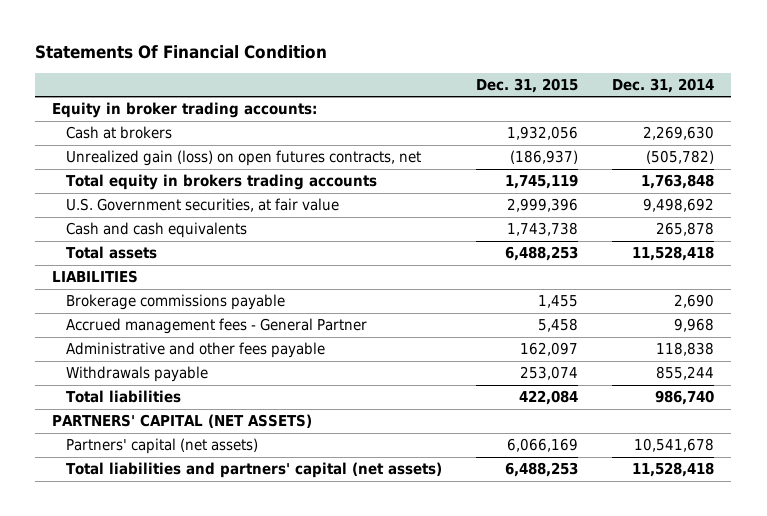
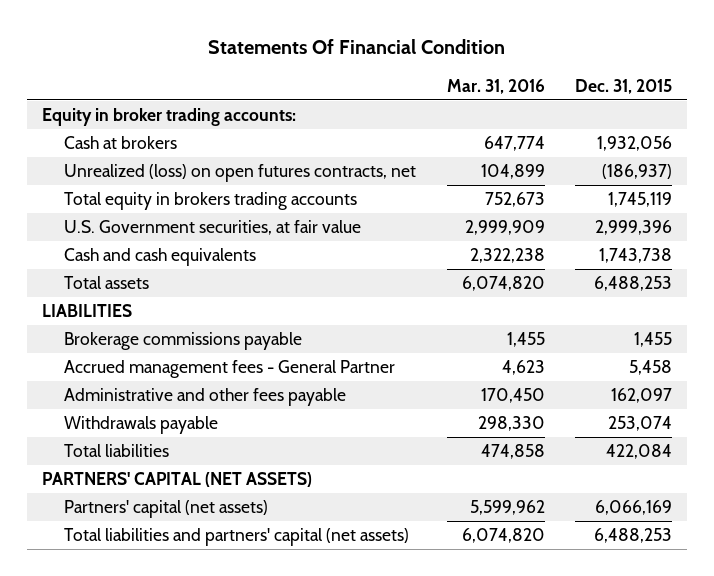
[612,77,715,93] Dec. 31, 2014 -> none
none -> [446,78,545,94] Mar. 31, 2016
[66,150,422,167] Unrealized gain (loss) on open futures contracts, net -> [64,164,417,183] Unrealized (loss) on open futures contracts, net

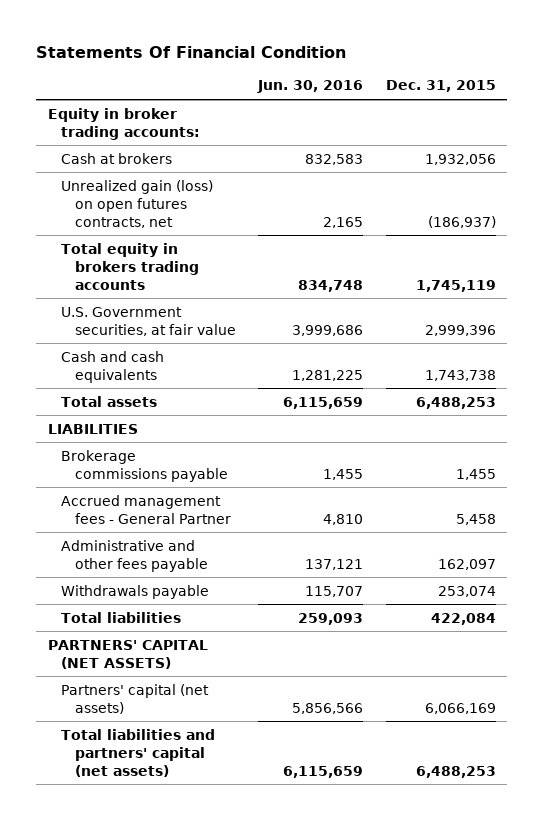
[446,78,545,94] Mar. 31, 2016 -> none
none -> [257,80,364,94] Jun. 30, 2016
[64,164,417,183] Unrealized (loss) on open futures contracts, net -> [61,179,214,228] Unrealized gain (loss) on open futures contracts, net

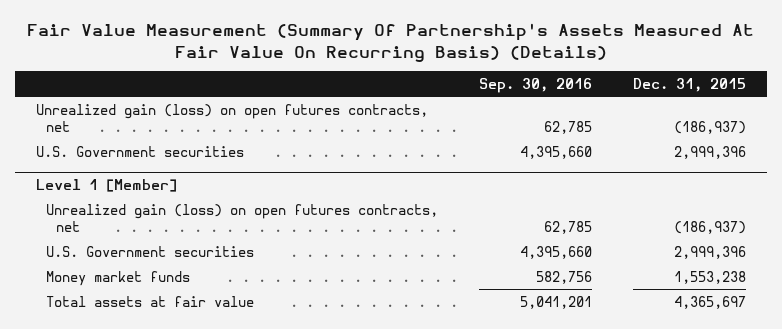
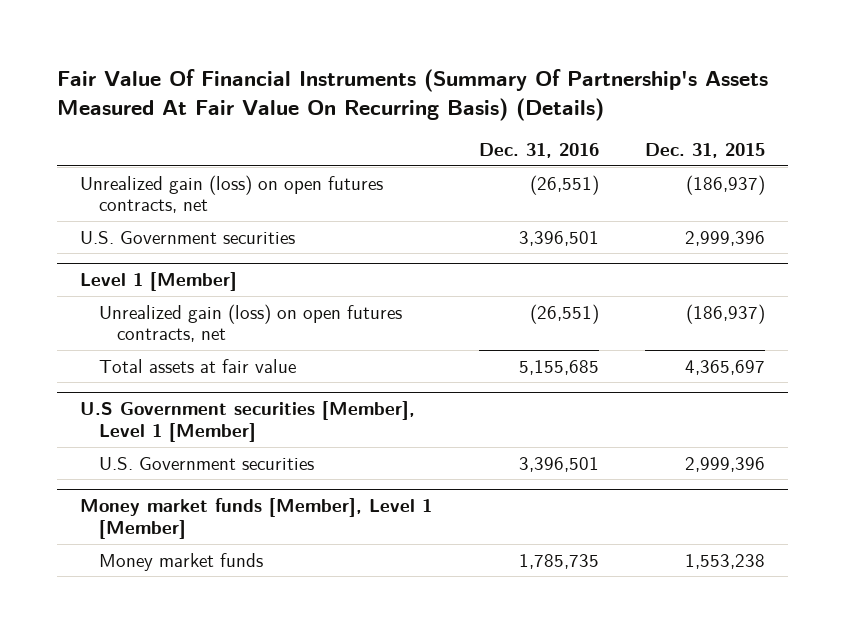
[26,23,754,62] Fair Value Measurement (Summary Of Partnership's Assets Measured At Fair Value On Recurring Basis) (Details) -> [57,68,769,121] Fair Value Of Financial Instruments (Summary Of Partnership's Assets Measured At Fair Value On Recurring Basis) (Details)
[478,78,592,94] Sep. 30, 2016 -> none
none -> [478,142,599,158] Dec. 31, 2016
[45,295,254,307] Total assets at fair value -> [98,358,296,373] Total assets at fair value
none -> [80,401,416,442] U.S Government securities [Member], Level 1 [Member]
none -> [80,498,433,539] Money market funds [Member], Level 1 [Member]

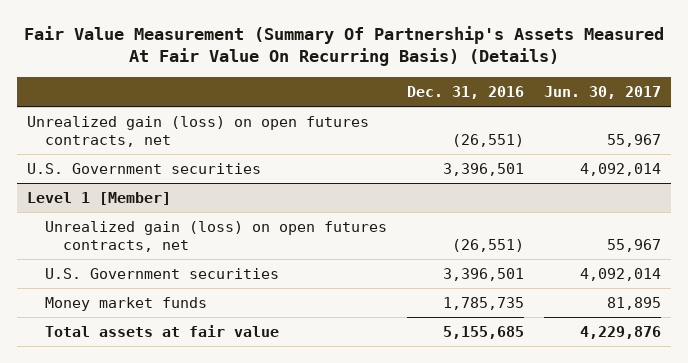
[57,68,769,121] Fair Value Of Financial Instruments (Summary Of Partnership's Assets Measured At Fair Value On Recurring Basis) (Details) -> [23,25,664,67] Fair Value Measurement (Summary Of Partnership's Assets Measured At Fair Value On Recurring Basis) (Details)
[644,142,765,158] Dec. 31, 2015 -> none
none -> [543,85,661,99] Jun. 30, 2017
[80,401,416,442] U.S Government securities [Member], Level 1 [Member] -> none
[80,498,433,539] Money market funds [Member], Level 1 [Member] -> none
[98,358,296,373] Total assets at fair value -> [44,324,279,337] Total assets at fair value

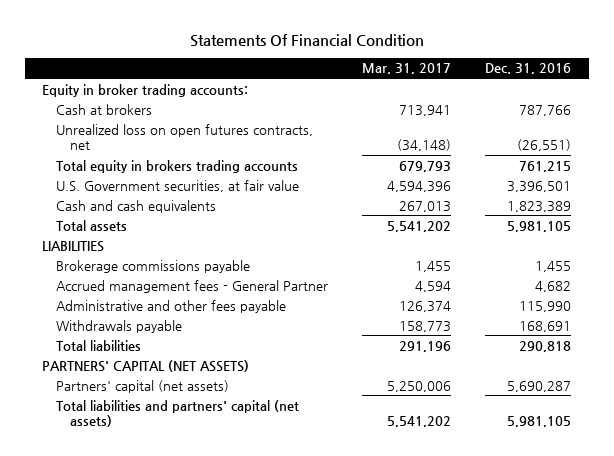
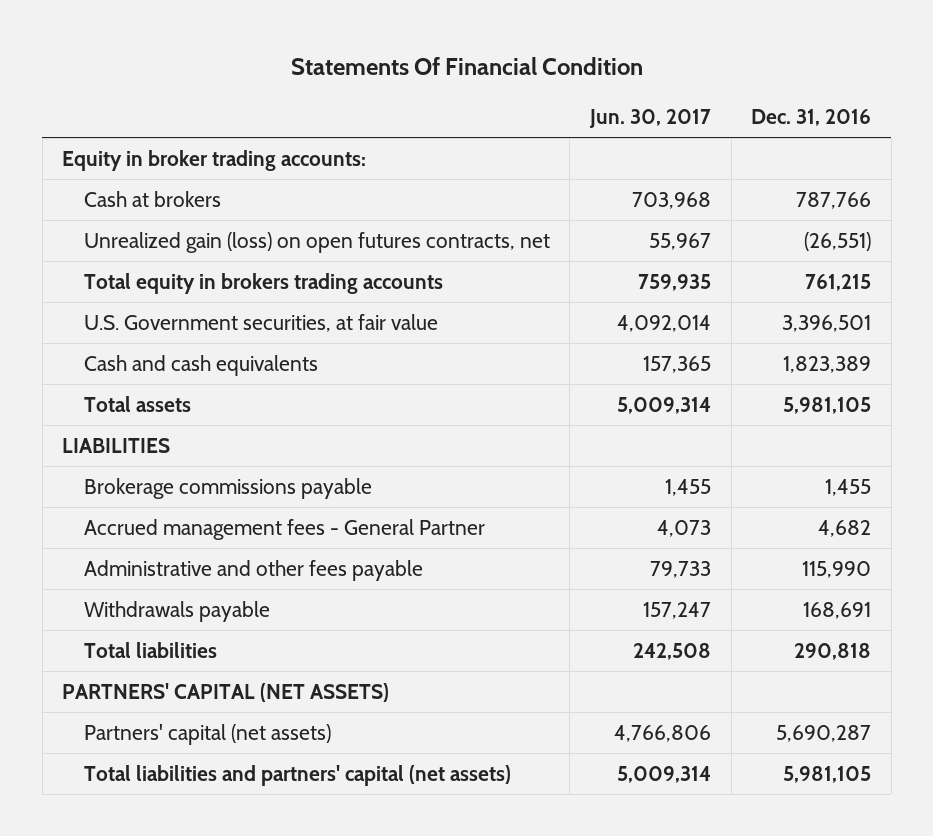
[362,63,452,75] Mar. 31, 2017 -> none
none -> [589,108,712,128] Jun. 30, 2017
[55,123,313,150] Unrealized loss on open futures contracts, net -> [83,232,550,254] Unrealized gain (loss) on open futures contracts, net

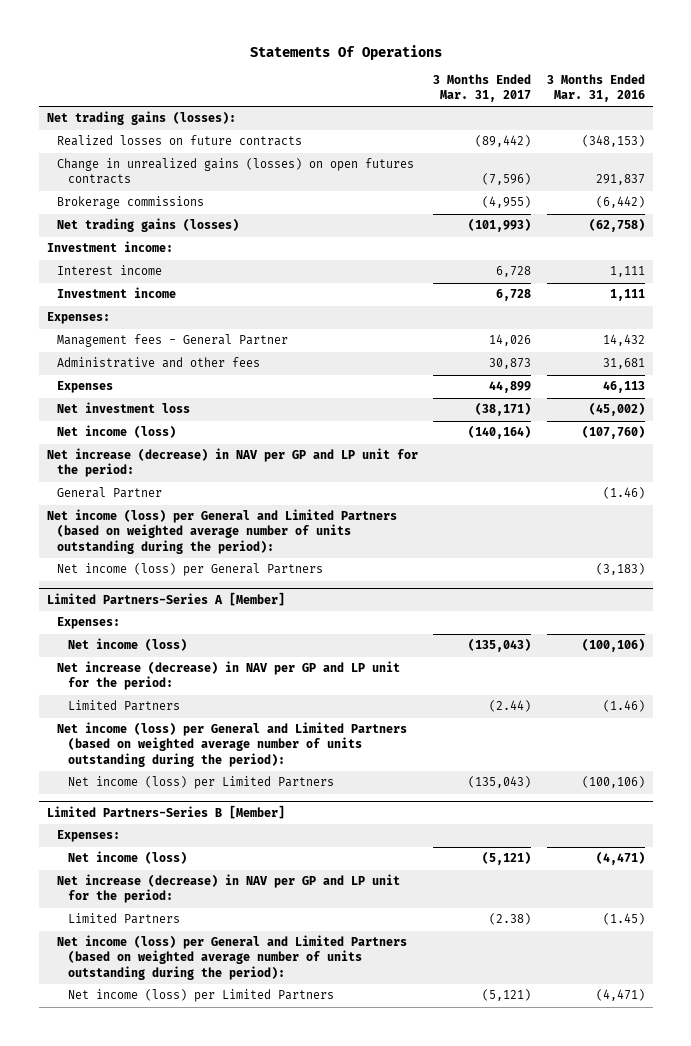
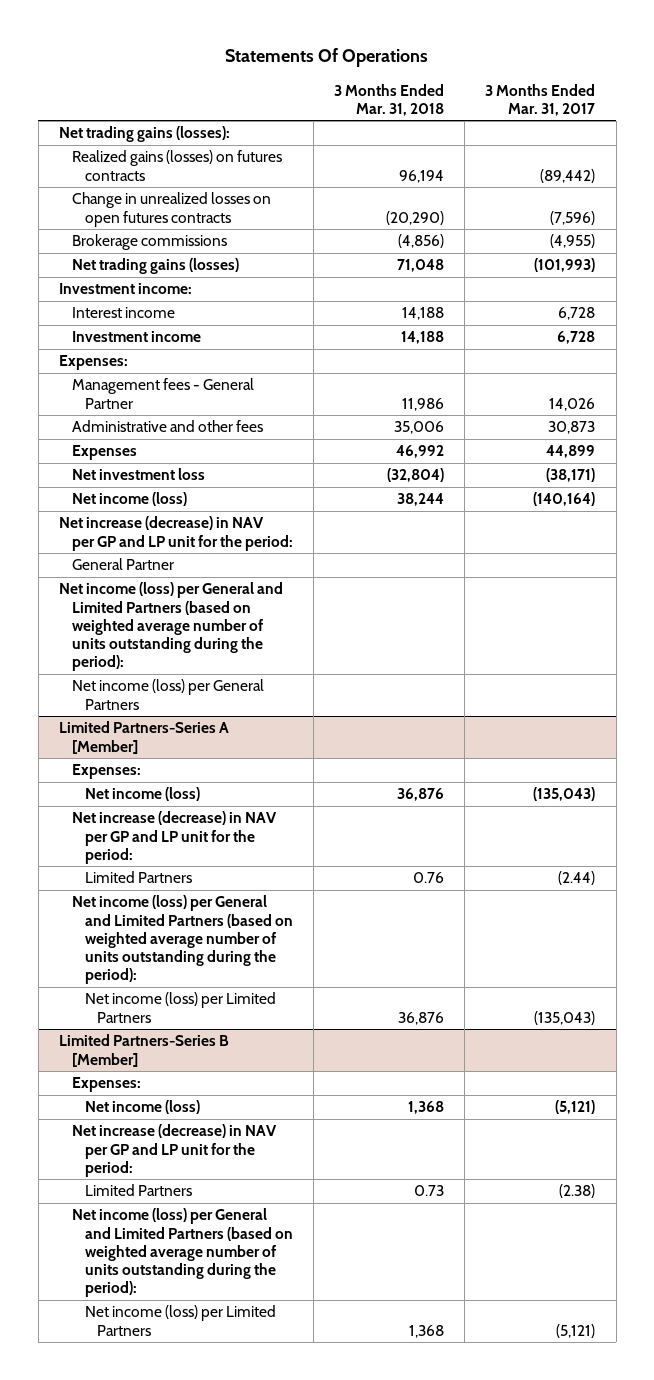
[546,74,645,103] 3 Months Ended Mar. 31, 2016 -> none
none -> [334,83,445,116] 3 Months Ended Mar. 31, 2018
[57,135,303,147] Realized losses on future contracts -> [71,150,282,181] Realized gains (losses) on futures contracts
[57,158,415,185] Change in unrealized gains (losses) on open futures contracts -> [71,192,271,227] Change in unrealized losses on open futures contracts

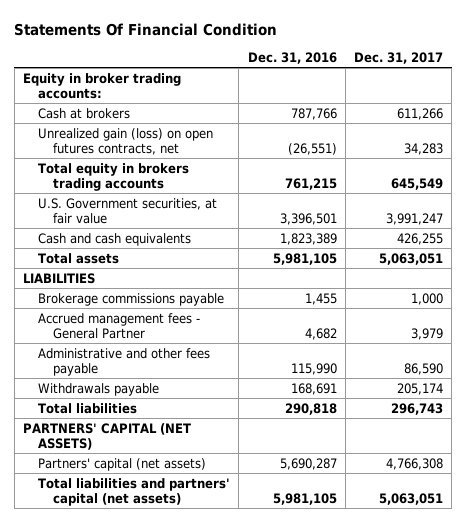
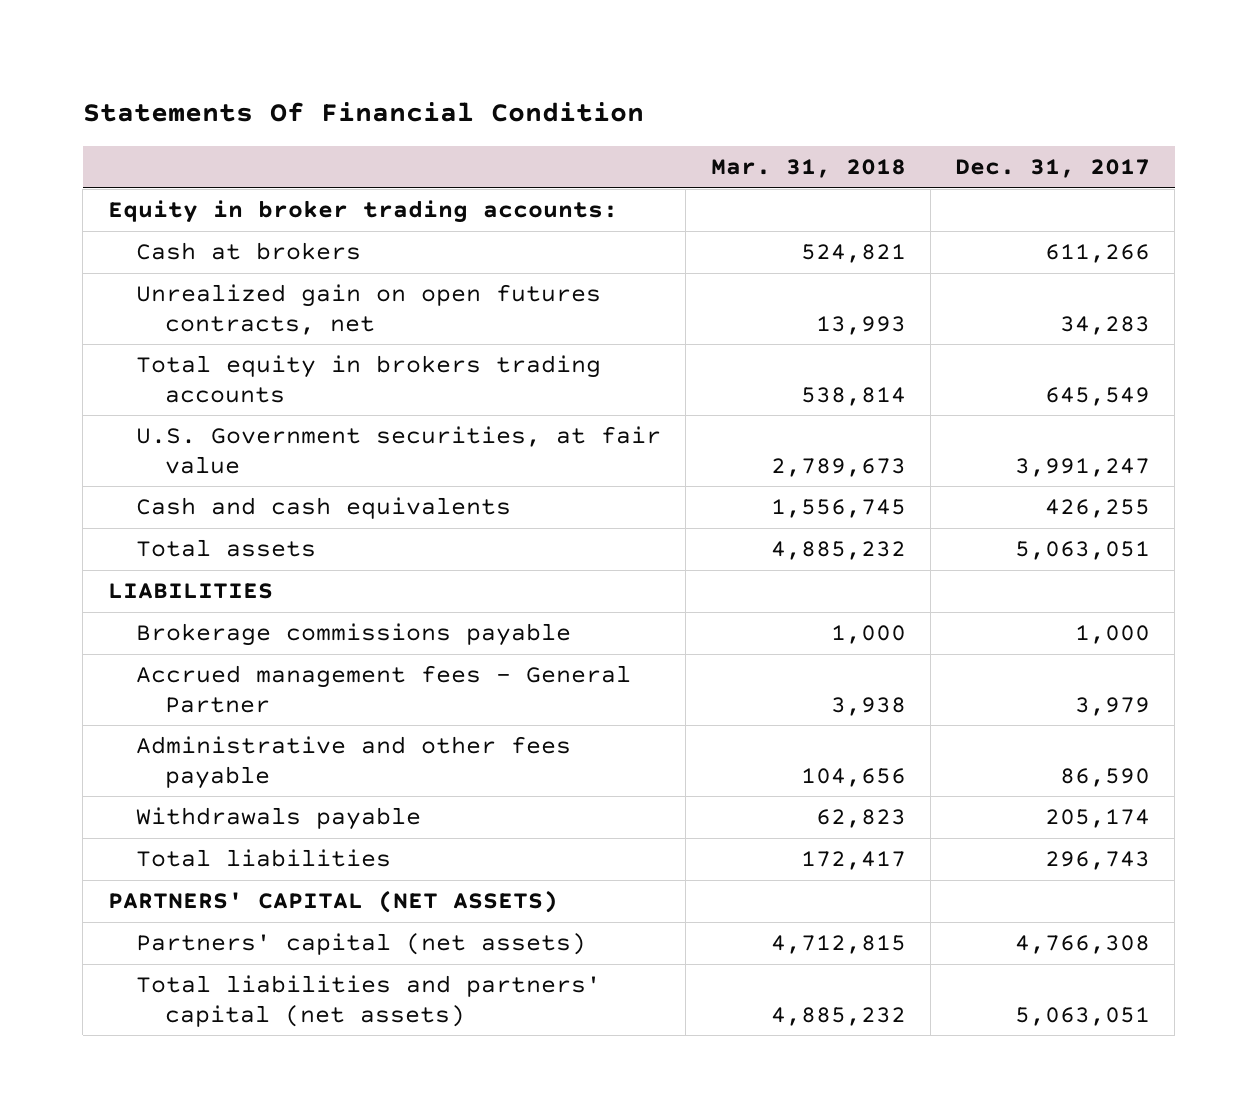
[247,52,337,65] Dec. 31, 2016 -> none
none -> [710,159,906,179] Mar. 31, 2018
[38,127,214,156] Unrealized gain (loss) on open futures contracts, net -> [136,284,602,335] Unrealized gain on open futures contracts, net

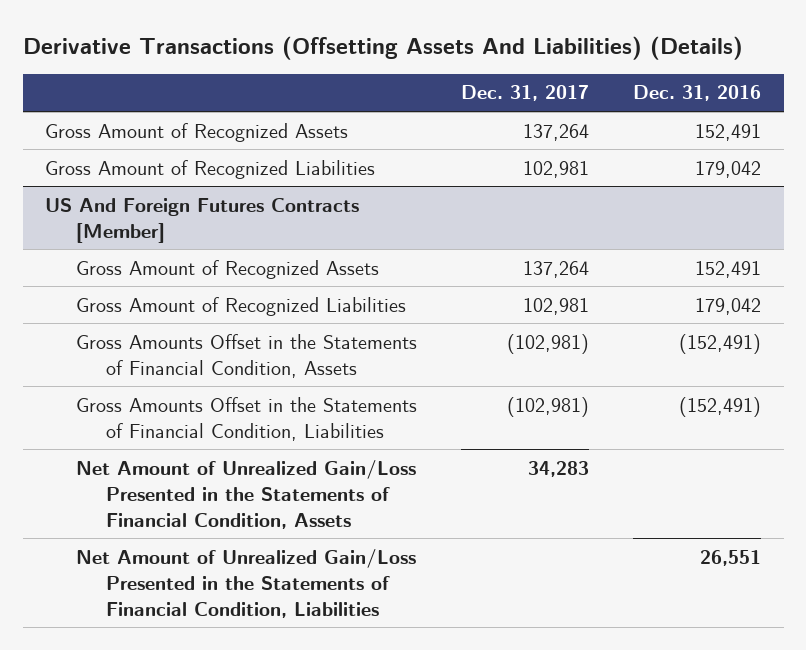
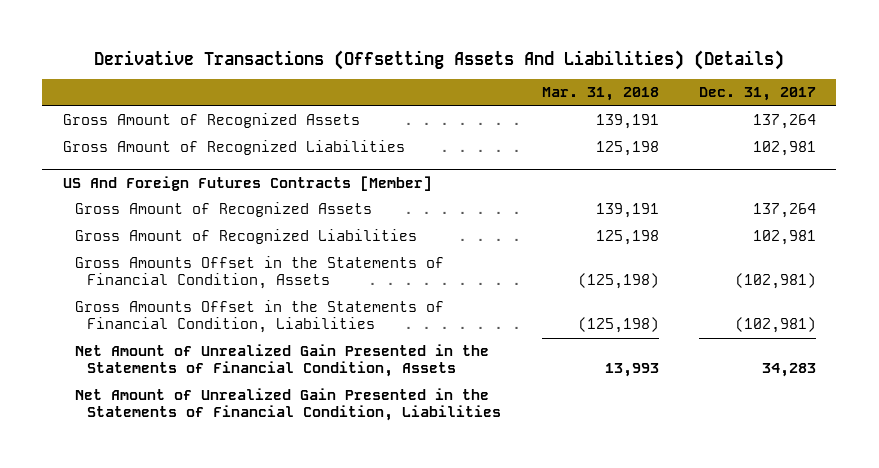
[633,85,762,102] Dec. 31, 2016 -> none
none -> [541,87,659,102] Mar. 31, 2018
[75,459,416,529] Net Amount of Unrealized Gain/Loss Presented in the Statements of Financial Condition, Assets -> [74,344,489,378] Net Amount of Unrealized Gain Presented in the Statements of Financial Condition, Assets
[75,548,416,618] Net Amount of Unrealized Gain/Loss Presented in the Statements of Financial Condition, Liabilities -> [74,388,502,422] Net Amount of Unrealized Gain Presented in the Statements of Financial Condition, Liabilities

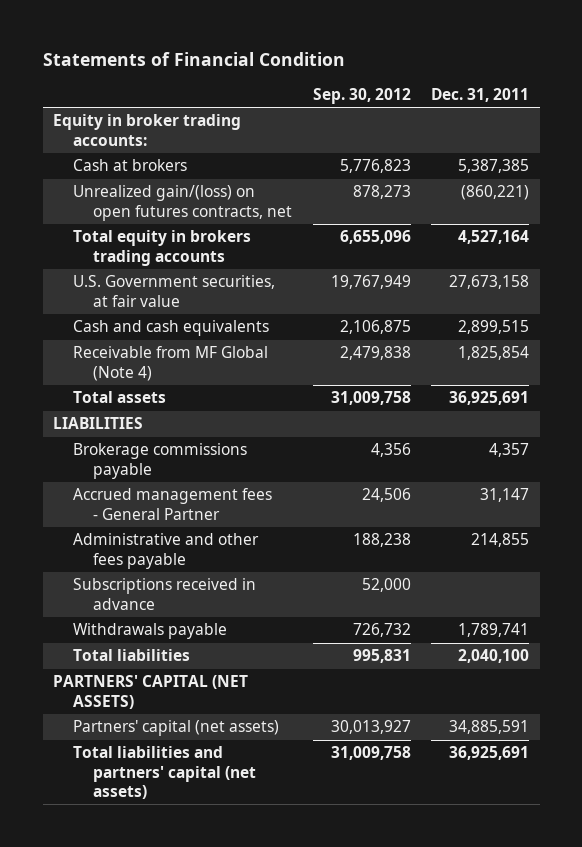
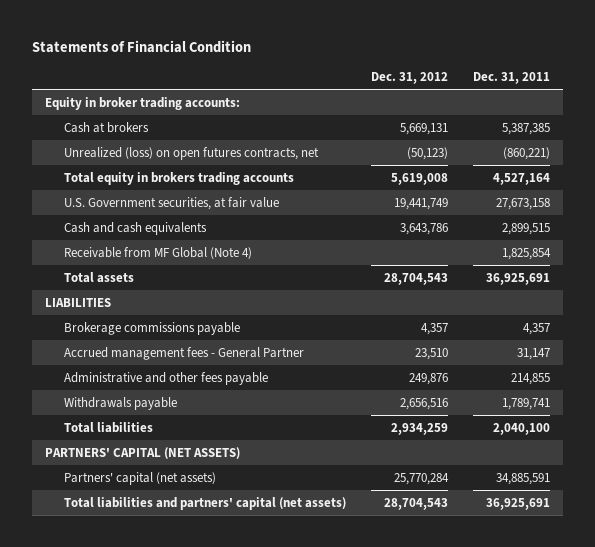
[312,88,411,105] Sep. 30, 2012 -> none
none -> [371,72,449,85] Dec. 31, 2012
[72,185,292,221] Unrealized gain/(loss) on open futures contracts, net -> [63,146,319,160] Unrealized (loss) on open futures contracts, net
[72,578,256,610] Subscriptions received in advance -> none

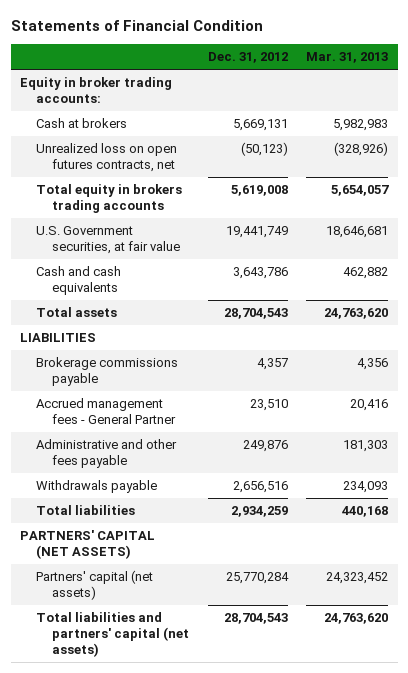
[473,72,551,85] Dec. 31, 2011 -> none
none -> [306,52,389,64] Mar. 31, 2013
[63,146,319,160] Unrealized (loss) on open futures contracts, net -> [36,143,178,172] Unrealized loss on open futures contracts, net
[63,246,252,259] Receivable from MF Global (Note 4) -> none

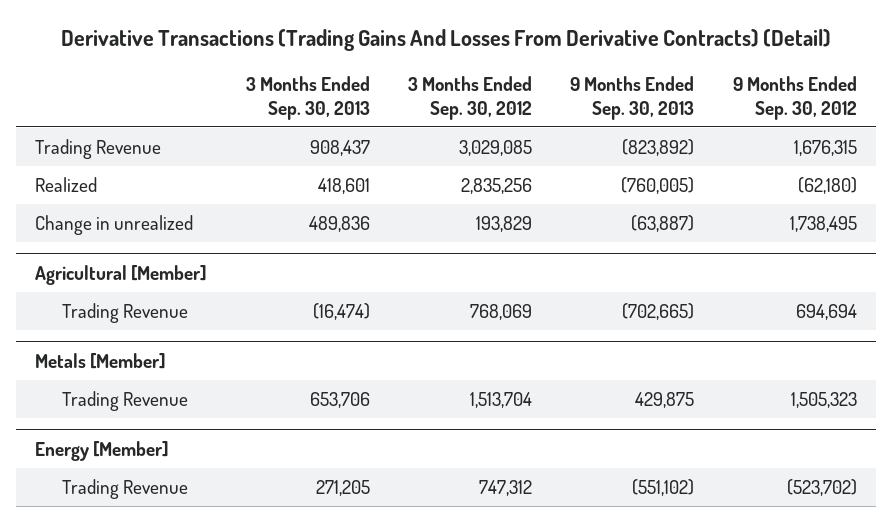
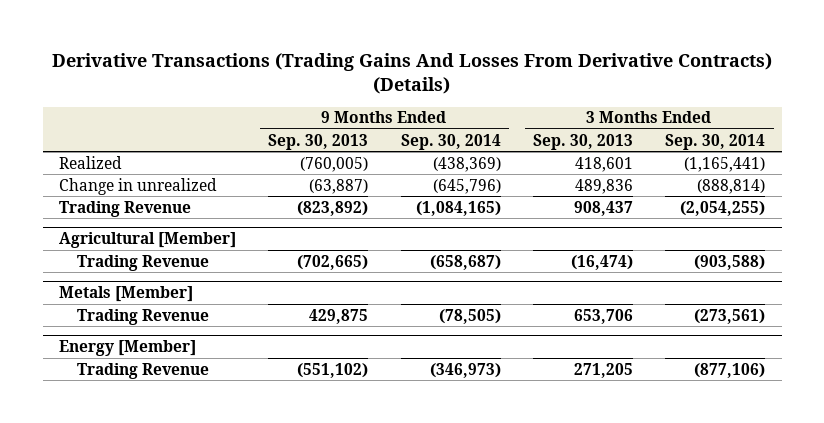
[61,28,832,51] Derivative Transactions (Trading Gains And Losses From Derivative Contracts) (Detail) -> [52,52,773,94] Derivative Transactions (Trading Gains And Losses From Derivative Contracts) (Details)
[408,75,533,120] 3 Months Ended Sep. 30, 2012 -> none
[732,75,857,120] 9 Months Ended Sep. 30, 2012 -> none
none -> [400,133,501,150] Sep. 30, 2014
none -> [665,133,766,150] Sep. 30, 2014
[35,138,162,159] Trading Revenue -> [58,200,191,217] Trading Revenue

